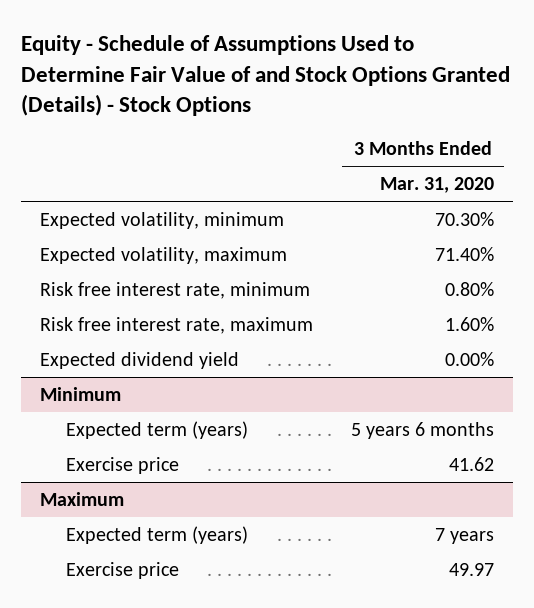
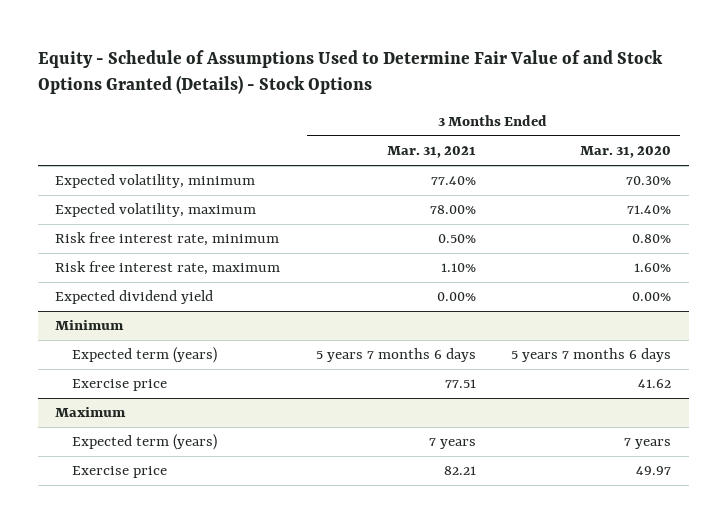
none -> [386,146,476,159] Mar. 31, 2021
[351,421,495,439] 5 years 6 months -> [510,348,671,363] 5 years 7 months 6 days

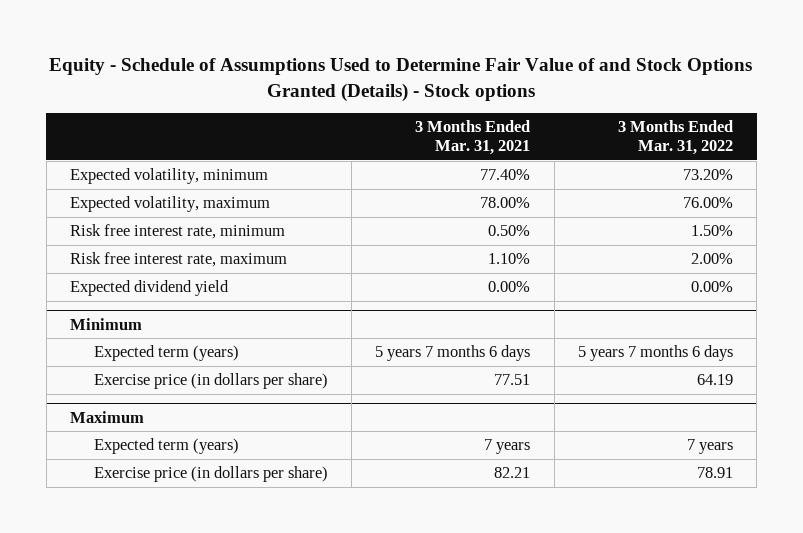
[37,49,663,94] Equity - Schedule of Assumptions Used to Determine Fair Value of and Stock Options Granted (Details) - Stock Options -> [49,58,753,102] Equity - Schedule of Assumptions Used to Determine Fair Value of and Stock Options Granted (Details) - Stock options
[579,146,671,159] Mar. 31, 2020 -> none
none -> [617,120,733,156] 3 Months Ended Mar. 31, 2022
[71,379,167,392] Exercise price -> [94,373,329,390] Exercise price (in dollars per share)
[71,466,167,479] Exercise price -> [94,466,329,483] Exercise price (in dollars per share)

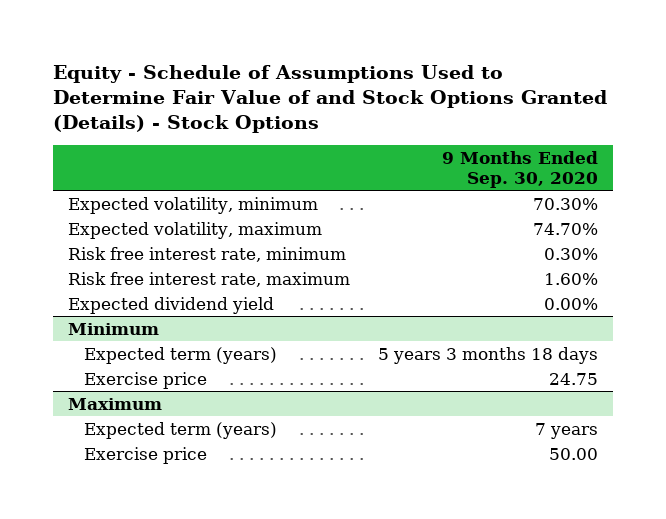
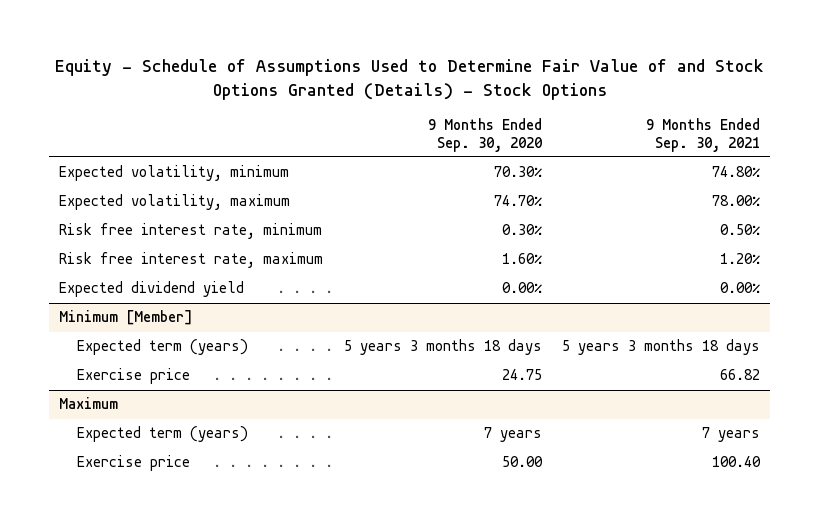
none -> [646,118,761,152] 9 Months Ended Sep. 30, 2021
[67,322,159,335] Minimum -> [59,310,194,326] Minimum [Member]

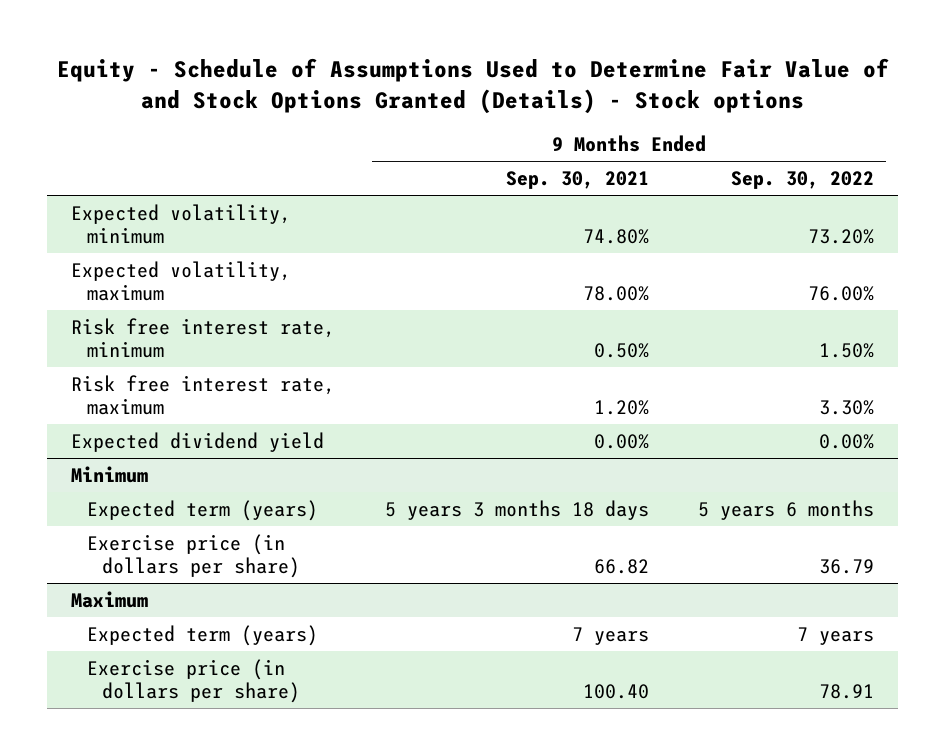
[54,59,764,100] Equity - Schedule of Assumptions Used to Determine Fair Value of and Stock Options Granted (Details) - Stock Options -> [56,58,889,114] Equity - Schedule of Assumptions Used to Determine Fair Value of and Stock Options Granted (Details) - Stock options
[427,118,542,152] 9 Months Ended Sep. 30, 2020 -> none
none -> [730,171,874,190] Sep. 30, 2022
[59,310,194,326] Minimum [Member] -> [71,465,149,483] Minimum
[77,368,191,385] Exercise price -> [86,533,301,578] Exercise price (in dollars per share)
[77,455,191,472] Exercise price -> [86,658,301,703] Exercise price (in dollars per share)

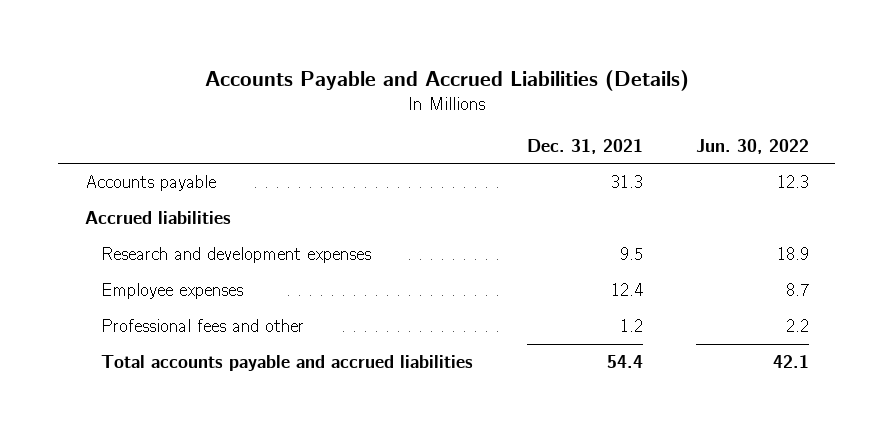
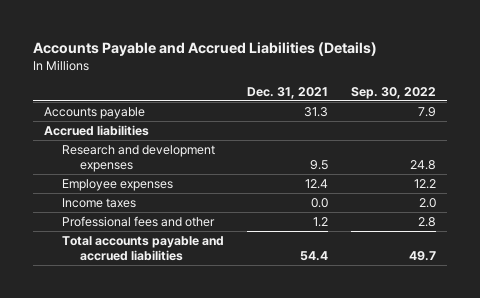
[695,138,809,154] Jun. 30, 2022 -> none
none -> [351,87,437,100] Sep. 30, 2022
none -> [62,197,137,208] Income taxes

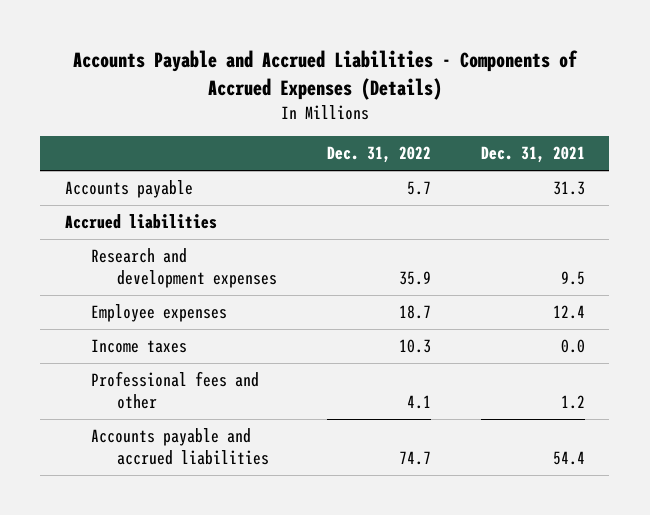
[32,41,377,56] Accounts Payable and Accrued Liabilities (Details) -> [72,50,578,100] Accounts Payable and Accrued Liabilities - Components of Accrued Expenses (Details)
[351,87,437,100] Sep. 30, 2022 -> none
none -> [326,146,431,164] Dec. 31, 2022
[62,235,225,261] Total accounts payable and accrued liabilities -> [91,428,270,466] Accounts payable and accrued liabilities

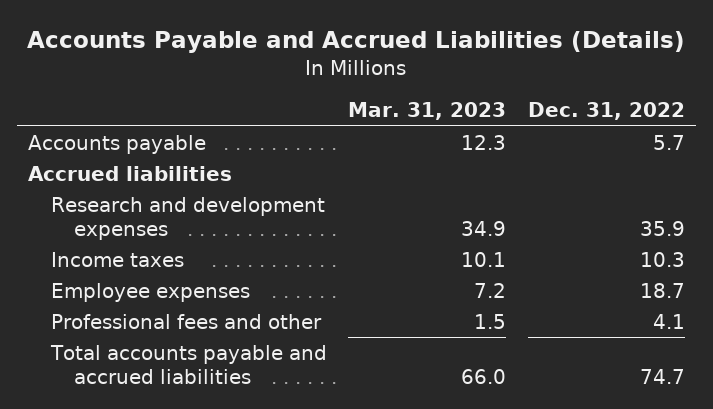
[72,50,578,100] Accounts Payable and Accrued Liabilities - Components of Accrued Expenses (Details) -> [27,30,686,53] Accounts Payable and Accrued Liabilities (Details)
[480,146,585,164] Dec. 31, 2021 -> none
none -> [348,102,507,121] Mar. 31, 2023
[91,304,228,323] Employee expenses -> [50,282,250,302] Employee expenses
[91,428,270,466] Accounts payable and accrued liabilities -> [49,344,327,384] Total accounts payable and accrued liabilities

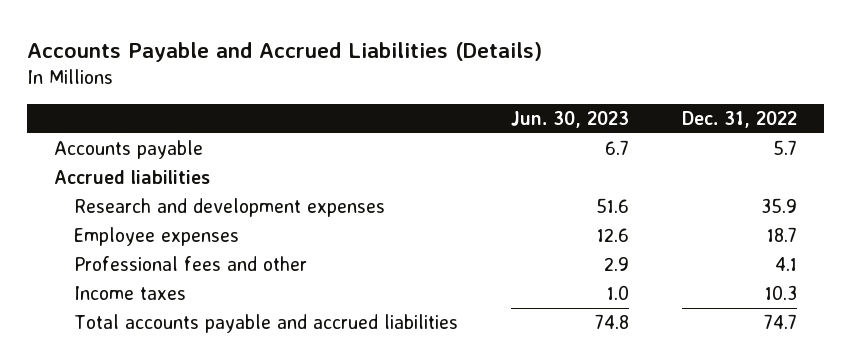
[348,102,507,121] Mar. 31, 2023 -> none
none -> [511,111,630,129] Jun. 30, 2023
[50,251,184,267] Income taxes -> [73,286,186,301] Income taxes

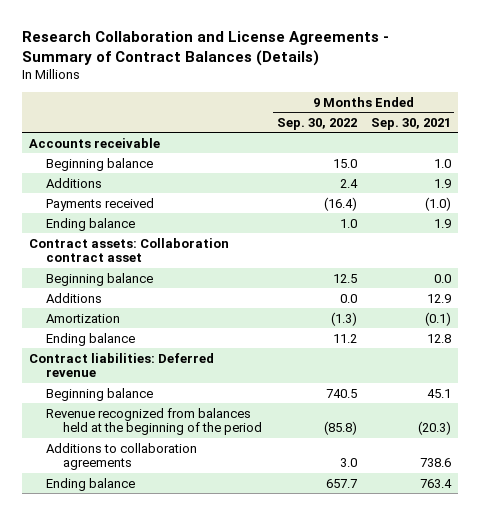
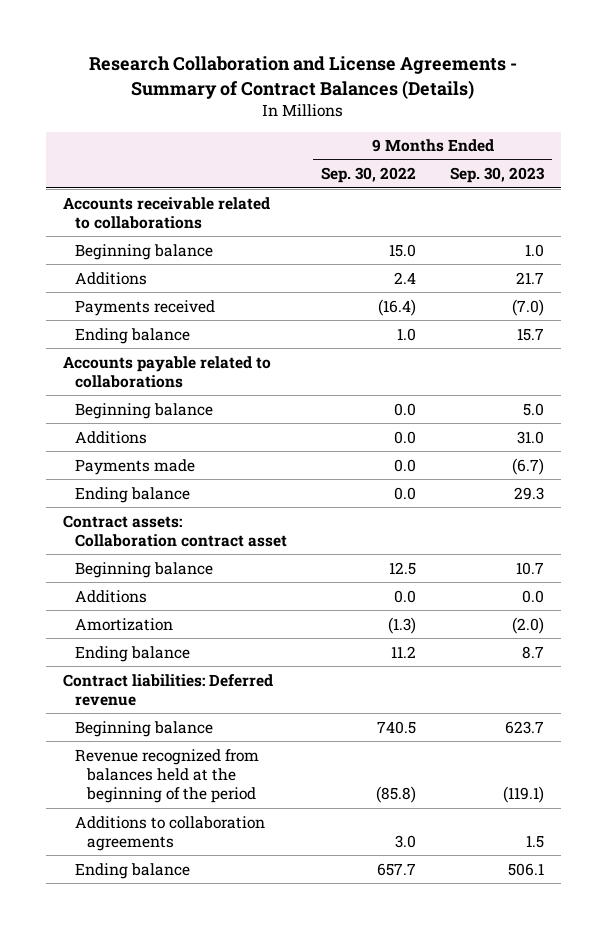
[370,117,451,130] Sep. 30, 2021 -> none
none -> [449,167,545,184] Sep. 30, 2023
[29,137,161,148] Accounts receivable -> [62,196,270,230] Accounts receivable related to collaborations
none -> [62,355,271,389] Accounts payable related to collaborations
none -> [75,402,214,419] Beginning balance
none -> [75,430,148,444] Additions
none -> [75,458,196,475] Payments made
none -> [75,486,191,503] Ending balance

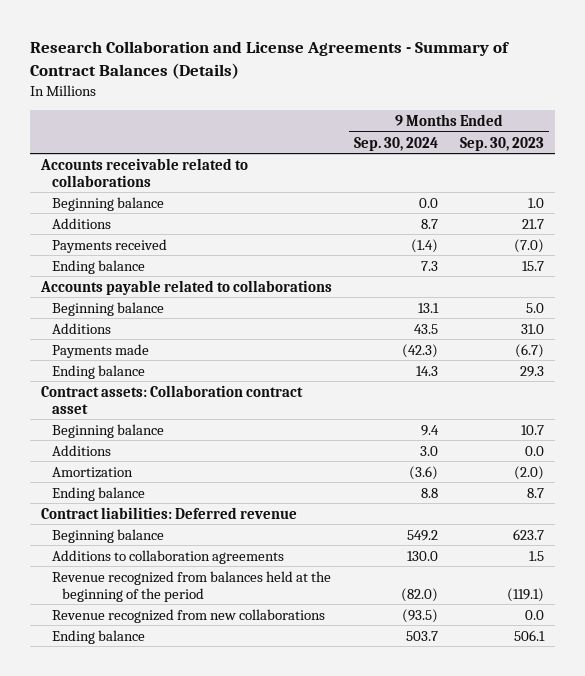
[321,167,417,184] Sep. 30, 2022 -> none
none -> [354,136,439,151] Sep. 30, 2024
[75,748,260,804] Revenue recognized from balances held at the beginning of the period -> [51,570,331,602] Revenue recognized from balances held at the beginning of the period
none -> [51,608,325,623] Revenue recognized from new collaborations

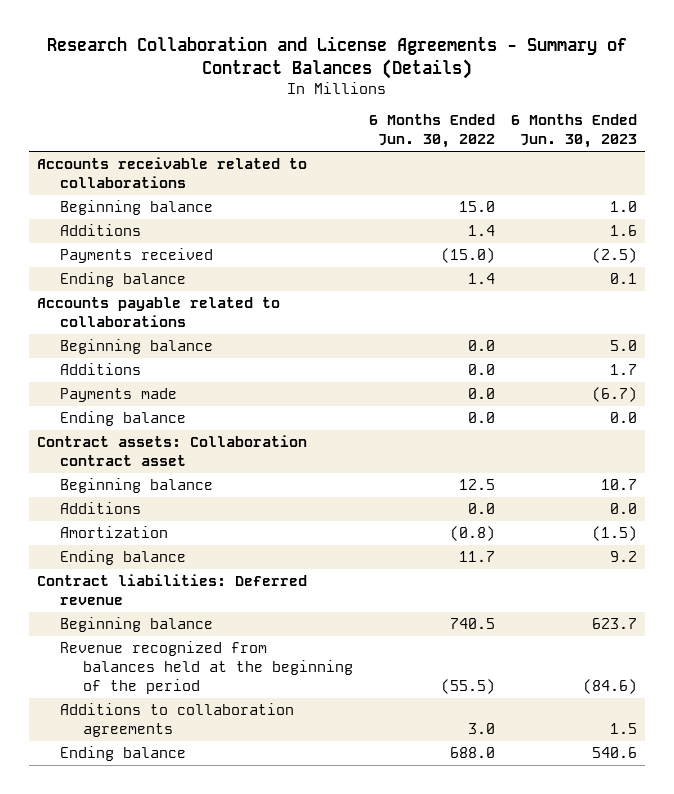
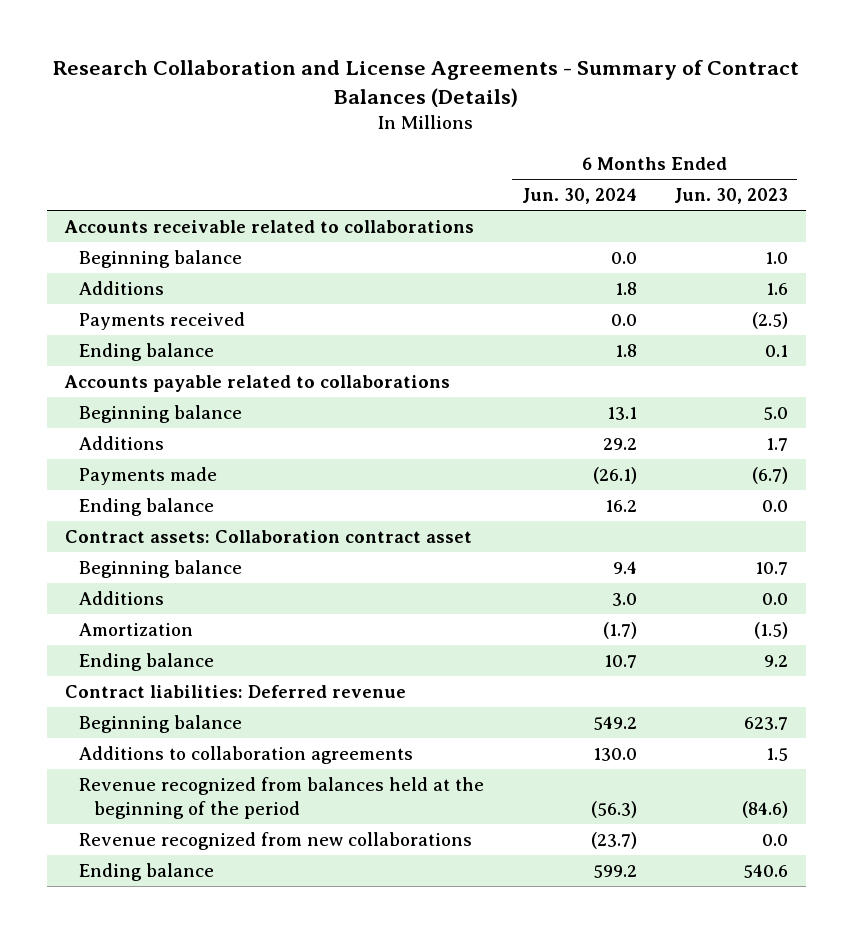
[368,114,495,149] 6 Months Ended Jun. 30, 2022 -> none
none -> [521,187,637,204] Jun. 30, 2024
[59,641,353,694] Revenue recognized from balances held at the beginning of the period -> [79,776,485,819] Revenue recognized from balances held at the beginning of the period
none -> [79,831,473,850] Revenue recognized from new collaborations

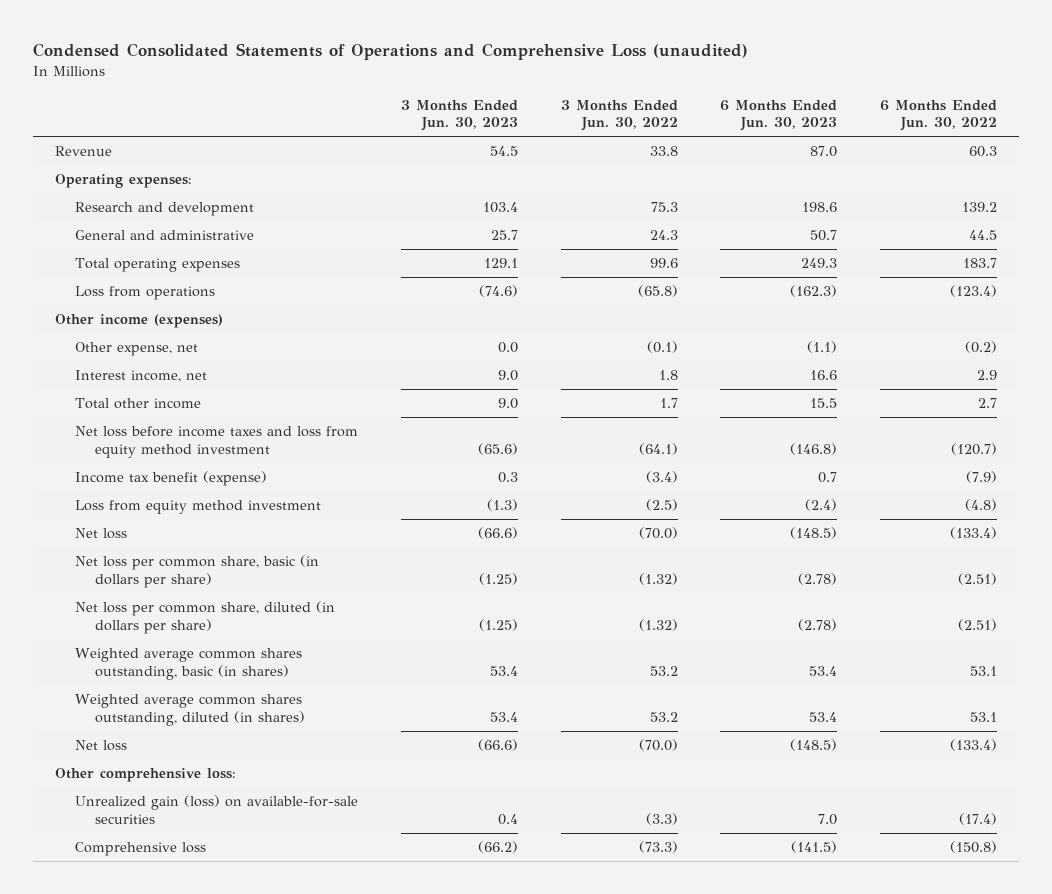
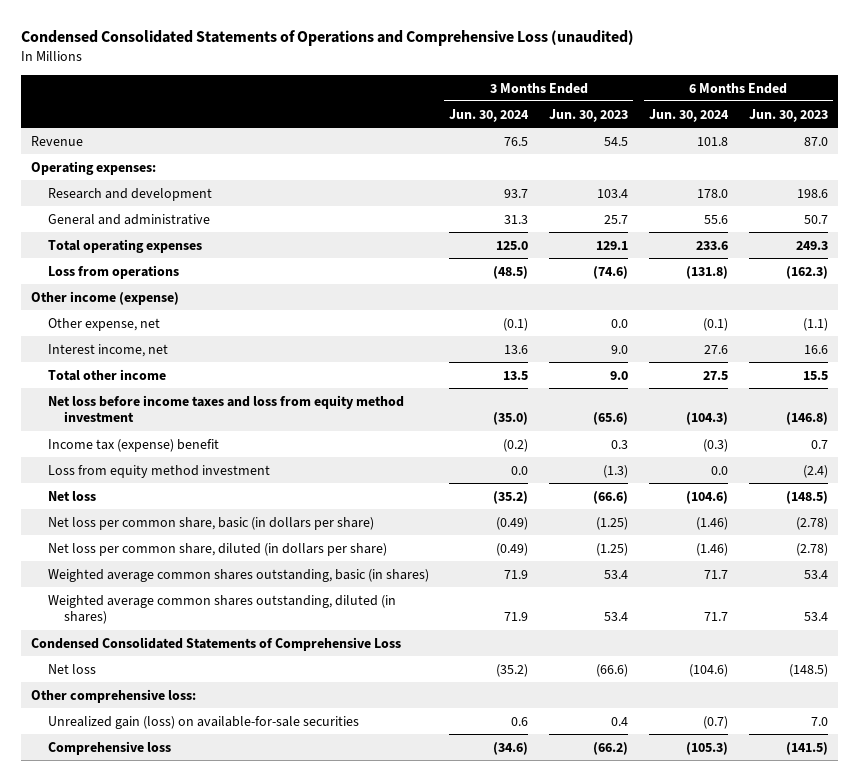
[560,99,678,132] 3 Months Ended Jun. 30, 2022 -> none
[880,99,998,132] 6 Months Ended Jun. 30, 2022 -> none
none -> [449,108,530,122] Jun. 30, 2024
none -> [648,108,729,122] Jun. 30, 2024
[54,314,223,329] Other income (expenses) -> [31,290,180,305] Other income (expense)
[74,471,267,487] Income tax benefit (expense) -> [47,438,219,452] Income tax (expense) benefit
none -> [31,636,402,651] Condensed Consolidated Statements of Comprehensive Loss

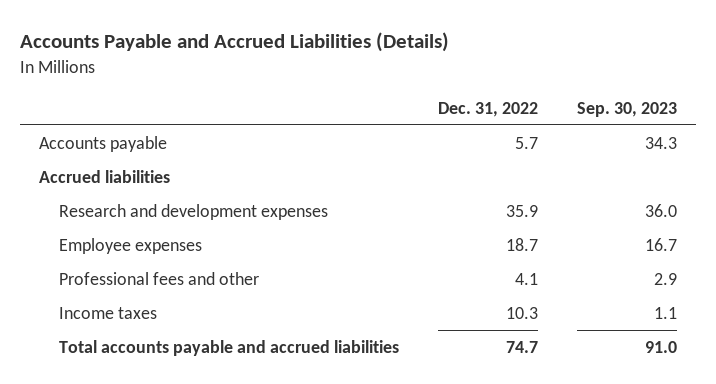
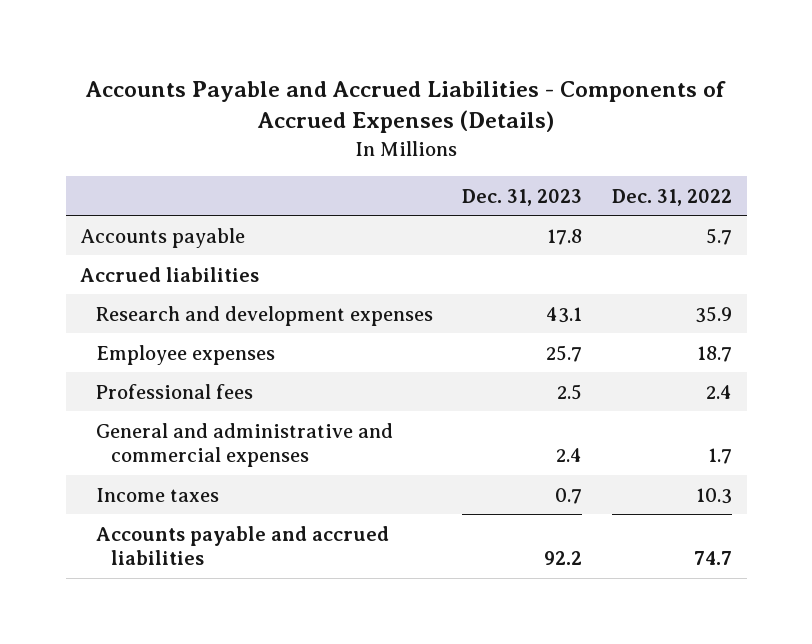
[19,32,449,53] Accounts Payable and Accrued Liabilities (Details) -> [85,81,727,134] Accounts Payable and Accrued Liabilities - Components of Accrued Expenses (Details)
[576,101,677,117] Sep. 30, 2023 -> none
none -> [462,188,583,206] Dec. 31, 2023
[58,271,259,285] Professional fees and other -> [95,383,253,399] Professional fees
[514,272,538,285] 4.1 -> [705,384,732,399] 2.4
none -> [95,422,393,468] General and administrative and commercial expenses
[58,339,399,356] Total accounts payable and accrued liabilities -> [95,525,389,566] Accounts payable and accrued liabilities

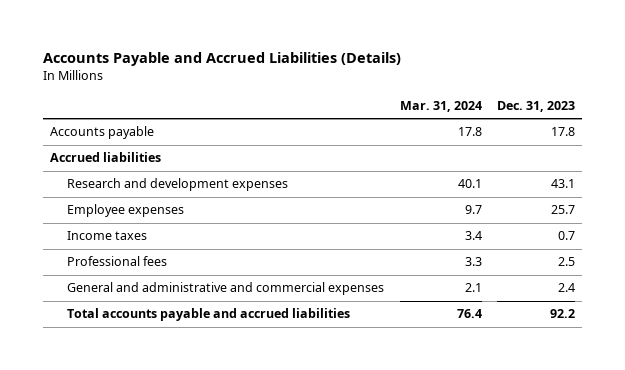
[85,81,727,134] Accounts Payable and Accrued Liabilities - Components of Accrued Expenses (Details) -> [42,51,401,66] Accounts Payable and Accrued Liabilities (Details)
[611,188,732,206] Dec. 31, 2022 -> none
none -> [399,100,482,112] Mar. 31, 2024
[95,487,219,502] Income taxes -> [67,231,148,241] Income taxes
[95,525,389,566] Accounts payable and accrued liabilities -> [67,308,351,322] Total accounts payable and accrued liabilities

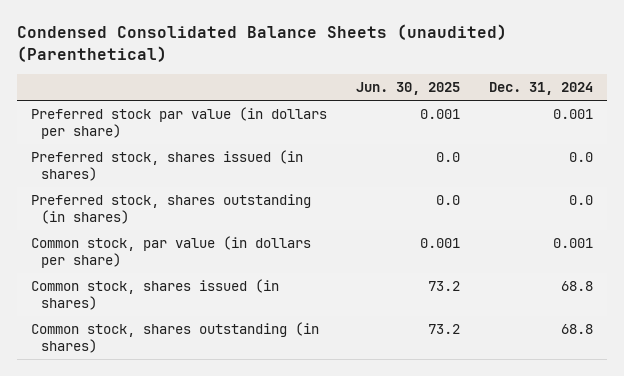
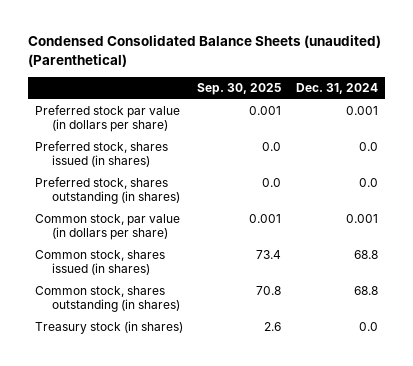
[356,82,461,96] Jun. 30, 2025 -> none
none -> [197,82,282,95] Sep. 30, 2025
none -> [35,321,184,335] Treasury stock (in shares)

